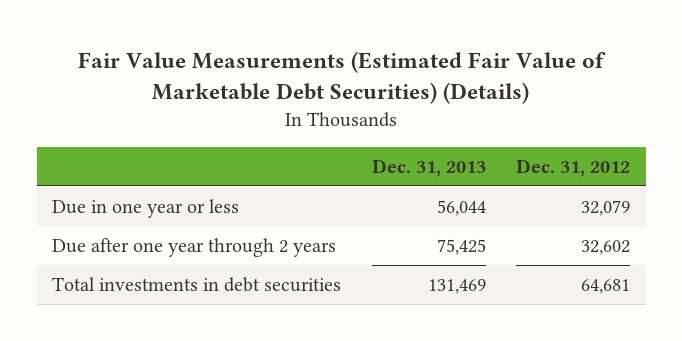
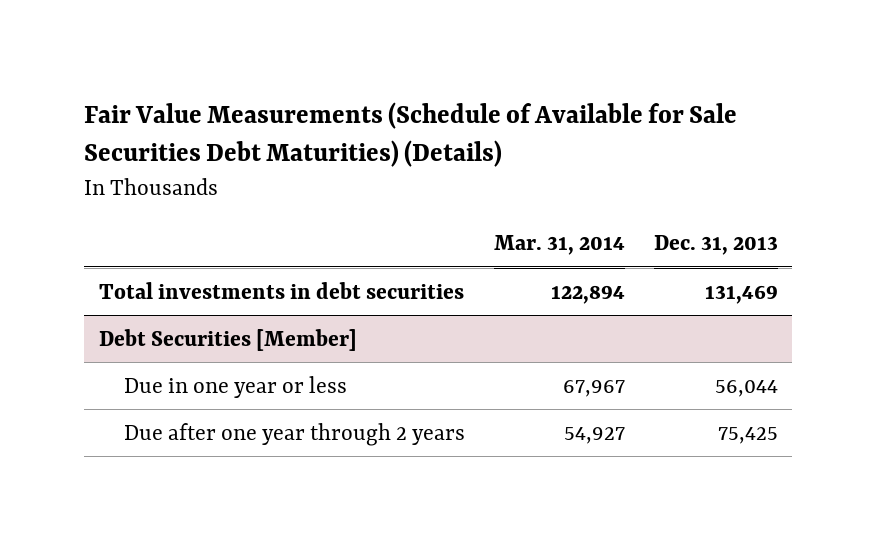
[78,50,607,105] Fair Value Measurements (Estimated Fair Value of Marketable Debt Securities) (Details) -> [84,101,738,168] Fair Value Measurements (Schedule of Available for Sale Securities Debt Maturities) (Details)
[516,158,631,177] Dec. 31, 2012 -> none
none -> [493,235,625,256] Mar. 31, 2014
[52,277,342,293] Total investments in debt securities -> [98,281,464,299] Total investments in debt securities
none -> [98,328,357,351] Debt Securities [Member]

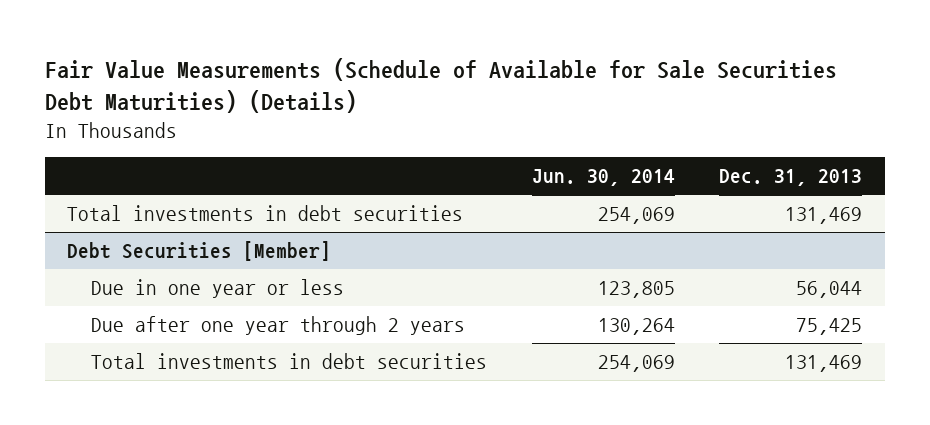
[493,235,625,256] Mar. 31, 2014 -> none
none -> [531,169,675,187] Jun. 30, 2014
none -> [91,353,488,370] Total investments in debt securities

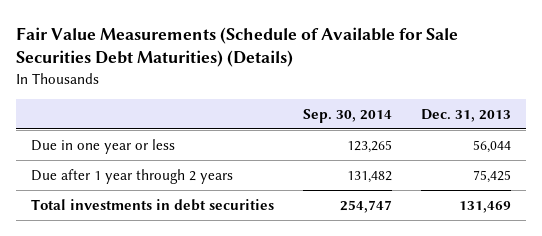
[531,169,675,187] Jun. 30, 2014 -> none
none -> [303,108,393,123] Sep. 30, 2014
[67,205,464,222] Total investments in debt securities -> none
[67,241,332,262] Debt Securities [Member] -> none
[91,316,466,336] Due after one year through 2 years -> [30,168,233,184] Due after 1 year through 2 years

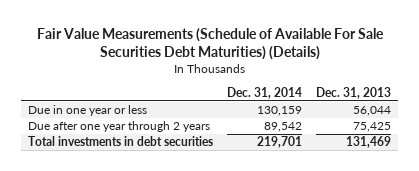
[15,26,458,68] Fair Value Measurements (Schedule of Available for Sale Securities Debt Maturities) (Details) -> [36,28,384,61] Fair Value Measurements (Schedule of Available For Sale Securities Debt Maturities) (Details)
[303,108,393,123] Sep. 30, 2014 -> none
none -> [227,86,303,99] Dec. 31, 2014
[30,168,233,184] Due after 1 year through 2 years -> [28,121,211,133] Due after one year through 2 years

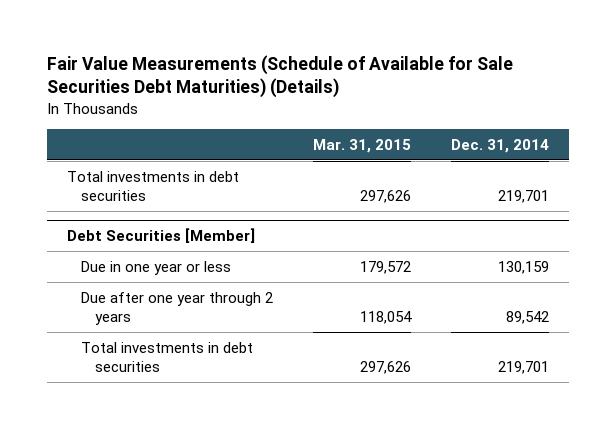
[36,28,384,61] Fair Value Measurements (Schedule of Available For Sale Securities Debt Maturities) (Details) -> [46,55,513,99] Fair Value Measurements (Schedule of Available for Sale Securities Debt Maturities) (Details)
[315,86,391,99] Dec. 31, 2013 -> none
none -> [312,138,411,153] Mar. 31, 2015
none -> [66,170,239,201] Total investments in debt securities
none -> [66,228,255,244] Debt Securities [Member]

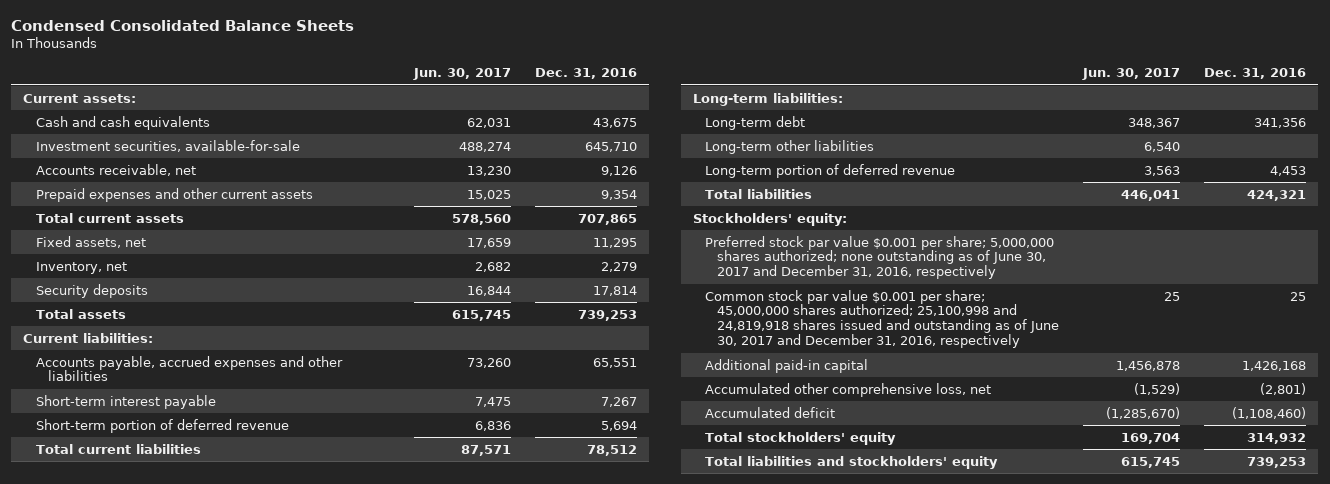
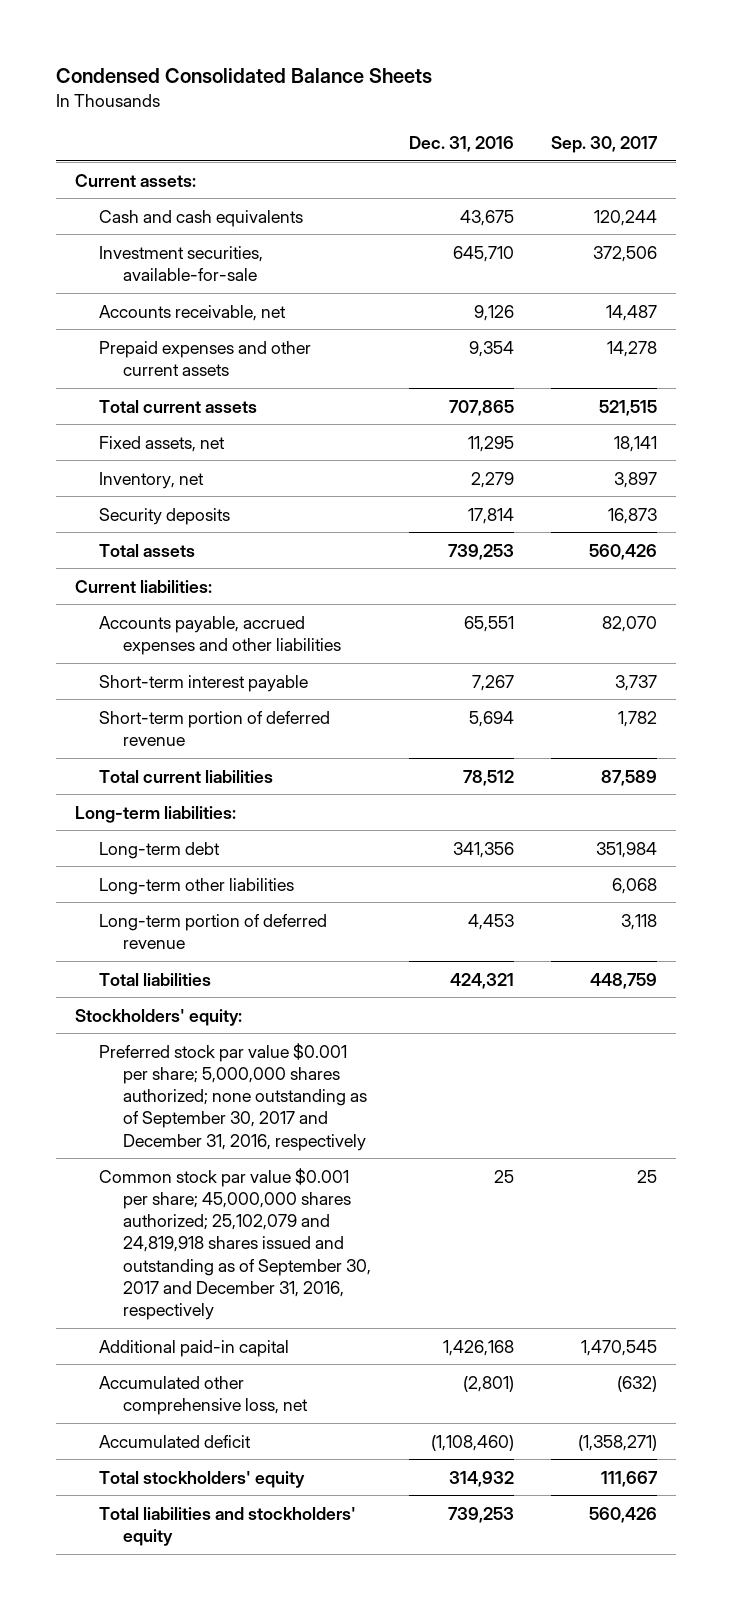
[412,68,511,81] Jun. 30, 2017 -> none
none -> [551,135,659,153] Sep. 30, 2017
[704,235,1054,280] Preferred stock par value $0.001 per share; 5,000,000 shares authorized; none outstanding as of June 30, 2017 and December 31, 2016, respectively -> [98,1042,368,1151] Preferred stock par value $0.001 per share; 5,000,000 shares authorized; none outstanding as of September 30, 2017 and December 31, 2016, respectively
[704,289,1060,349] Common stock par value $0.001 per share; 45,000,000 shares authorized; 25,100,998 and 24,819,918 shares issued and outstanding as of June 30, 2017 and December 31, 2016, respectively -> [98,1167,372,1321] Common stock par value $0.001 per share; 45,000,000 shares authorized; 25,102,079 and 24,819,918 shares issued and outstanding as of September 30, 2017 and December 31, 2016, respectively

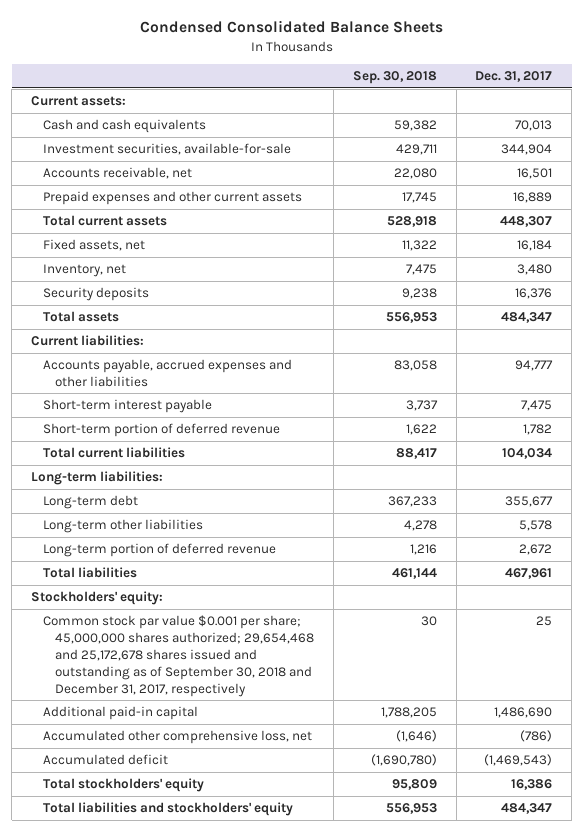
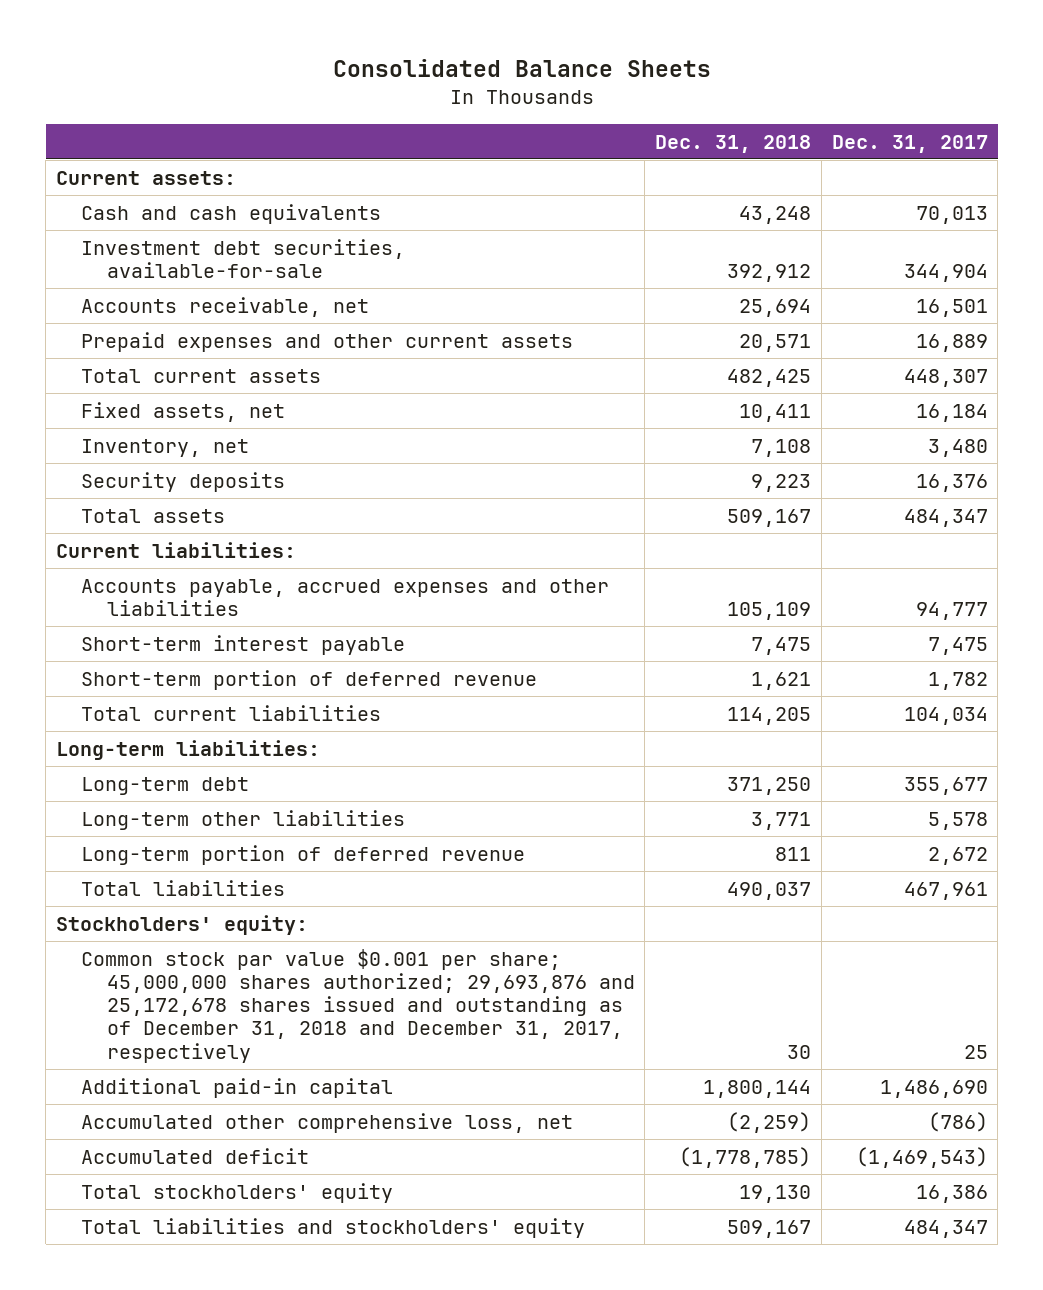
[139,20,443,34] Condensed Consolidated Balance Sheets -> [332,58,711,77] Consolidated Balance Sheets
[352,70,437,84] Sep. 30, 2018 -> none
none -> [655,134,812,153] Dec. 31, 2018
[43,142,292,155] Investment securities, available-for-sale -> [81,238,406,278] Investment debt securities, available-for-sale
[43,614,315,697] Common stock par value $0.001 per share; 45,000,000 shares authorized; 29,654,468 and 25,172,678 shares issued and outstanding as of September 30, 2018 and December 31, 2017, respectively -> [81,948,635,1063] Common stock par value $0.001 per share; 45,000,000 shares authorized; 29,693,876 and 25,172,678 shares issued and outstanding as of December 31, 2018 and December 31, 2017, respectively

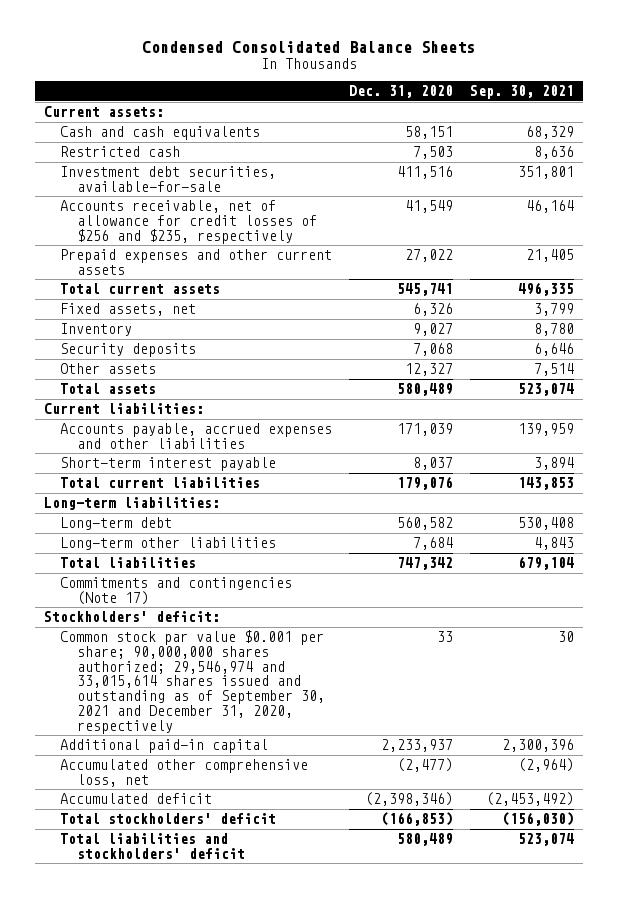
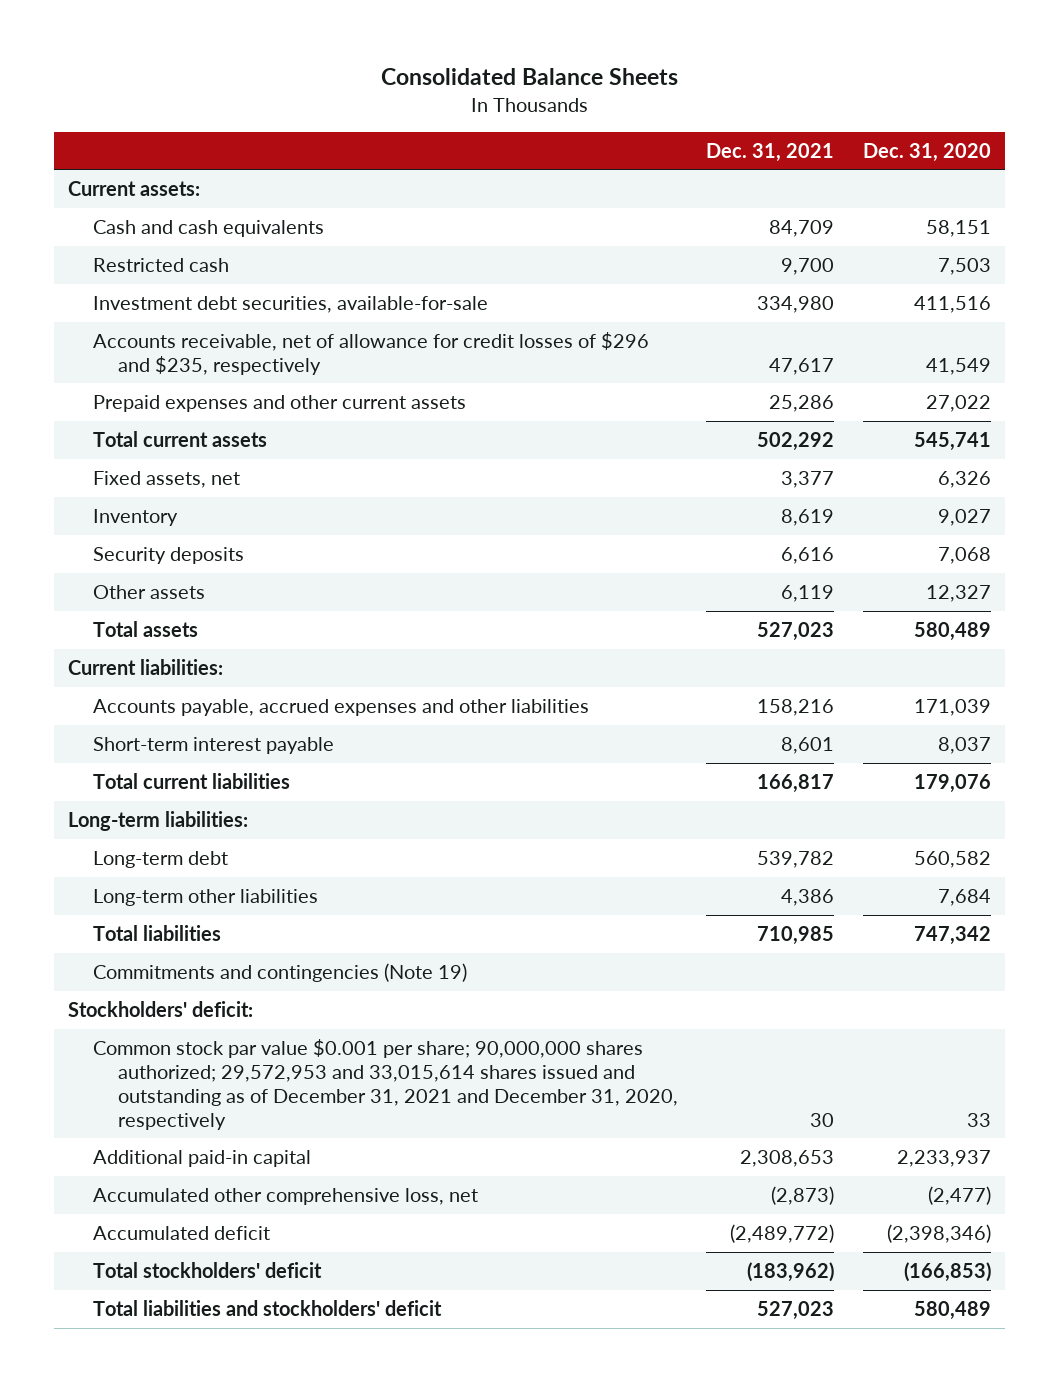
[141,41,475,54] Condensed Consolidated Balance Sheets -> [380,67,678,85] Consolidated Balance Sheets
[470,85,575,100] Sep. 30, 2021 -> none
none -> [706,142,835,162] Dec. 31, 2021
[60,200,317,244] Accounts receivable, net of allowance for credit losses of $256 and $235, respectively -> [92,331,649,375] Accounts receivable, net of allowance for credit losses of $296 and $235, respectively
[60,577,293,605] Commitments and contingencies (Note 17) -> [92,962,467,982] Commitments and contingencies (Note 19)
[60,630,325,734] Common stock par value $0.001 per share; 90,000,000 shares authorized; 29,546,974 and 33,015,614 shares issued and outstanding as of September 30, 2021 and December 31, 2020, respectively -> [92,1038,678,1130] Common stock par value $0.001 per share; 90,000,000 shares authorized; 29,572,953 and 33,015,614 shares issued and outstanding as of December 31, 2021 and December 31, 2020, respectively

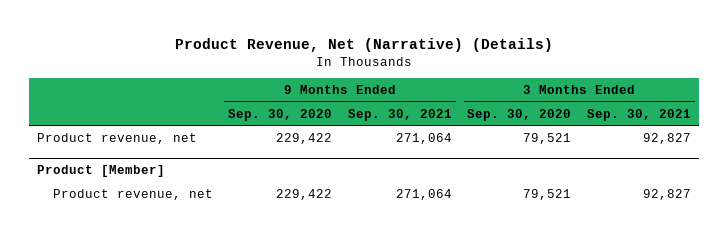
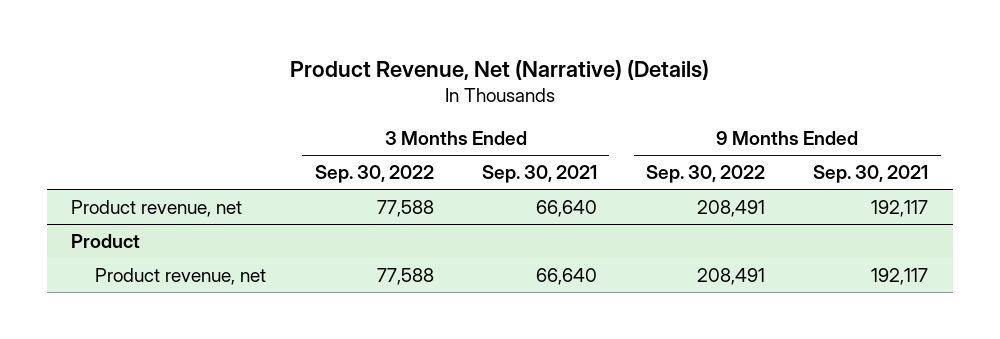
[228,108,333,121] Sep. 30, 2020 -> none
[467,108,572,121] Sep. 30, 2020 -> none
none -> [314,165,434,184] Sep. 30, 2022
none -> [645,165,765,184] Sep. 30, 2022
[395,132,452,144] 271,064 -> [871,199,929,217] 192,117
[642,132,691,144] 92,827 -> [536,199,598,217] 66,640
[37,164,166,177] Product [Member] -> [71,233,141,248] Product
[395,188,452,200] 271,064 -> [871,267,929,285] 192,117
[642,188,691,200] 92,827 -> [536,267,598,285] 66,640

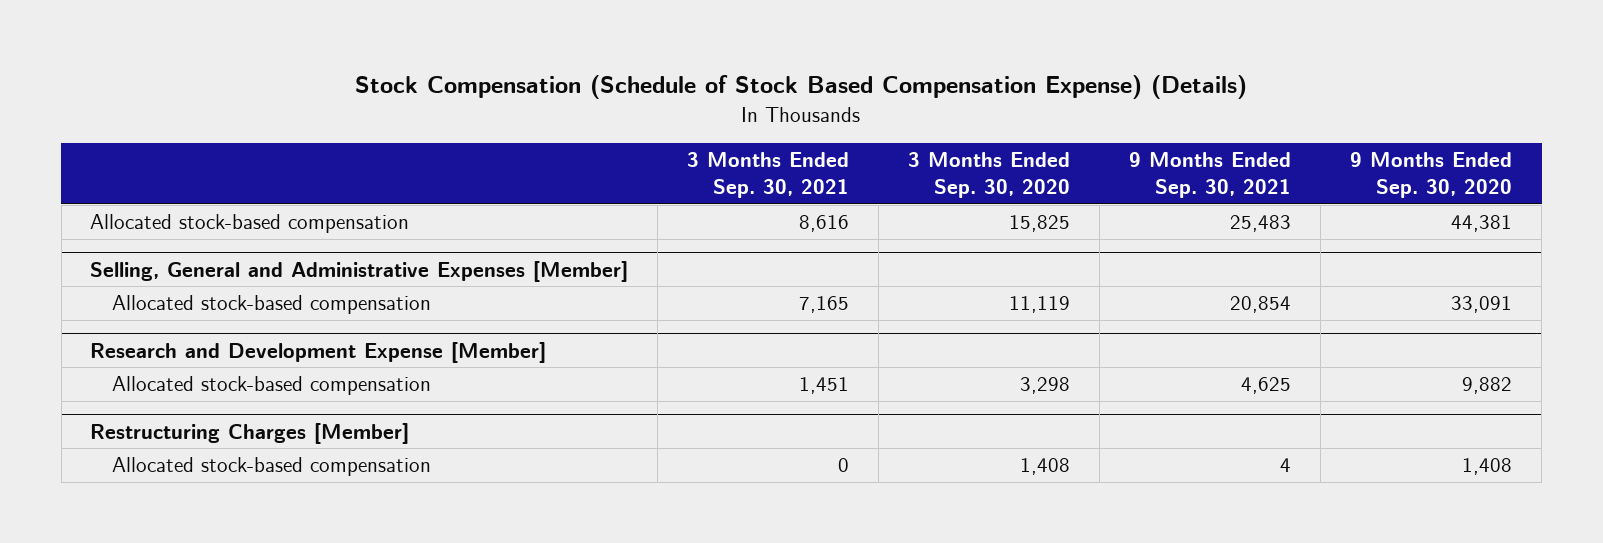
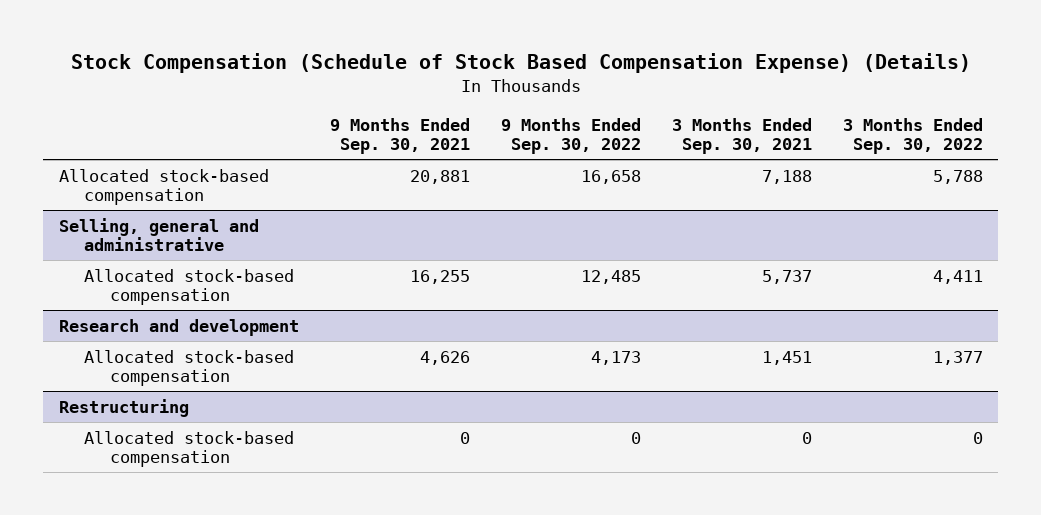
[908,152,1071,198] 3 Months Ended Sep. 30, 2020 -> none
[1350,152,1513,198] 9 Months Ended Sep. 30, 2020 -> none
none -> [500,117,641,155] 9 Months Ended Sep. 30, 2022
none -> [842,117,983,155] 3 Months Ended Sep. 30, 2022
[799,215,850,233] 8,616 -> [761,169,812,184] 7,188
[1230,215,1292,233] 25,483 -> [409,169,470,184] 20,881
[90,260,629,282] Selling, General and Administrative Expenses [Member] -> [58,217,259,252] Selling, general and administrative
[799,296,850,314] 7,165 -> [761,269,812,284] 5,737
[1230,296,1292,314] 20,854 -> [409,269,470,284] 16,255
[90,341,547,363] Research and Development Expense [Member] -> [58,318,299,336] Research and development
[1241,377,1292,395] 4,625 -> [419,350,470,365] 4,626
[90,422,410,444] Restructuring Charges [Member] -> [58,398,189,417] Restructuring
[1280,458,1292,473] 4 -> [459,431,470,444] 0

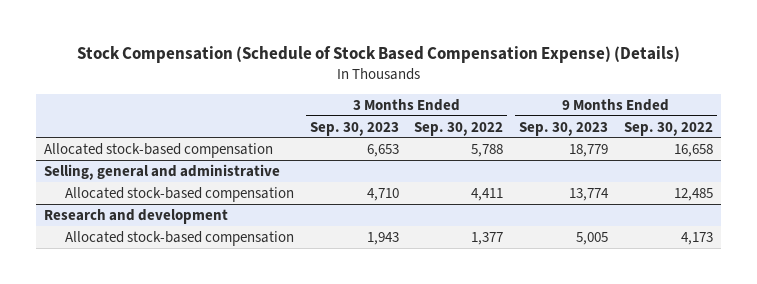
[329,117,470,155] 9 Months Ended Sep. 30, 2021 -> none
[671,117,812,155] 3 Months Ended Sep. 30, 2021 -> none
none -> [309,121,399,136] Sep. 30, 2023
none -> [519,121,609,136] Sep. 30, 2023
[58,398,189,417] Restructuring -> none
[84,430,295,468] Allocated stock-based compensation -> none

